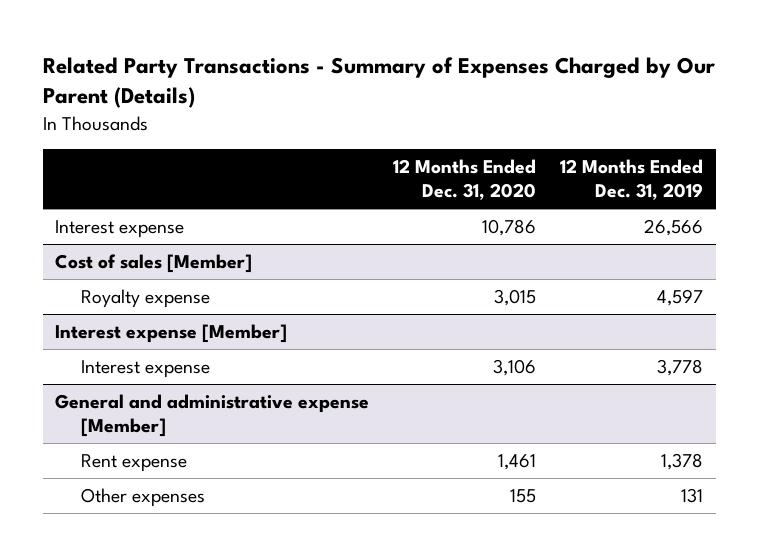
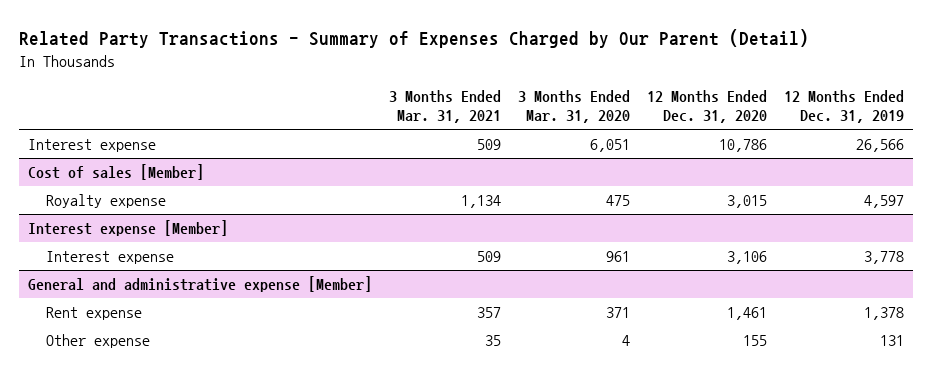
[43,57,716,109] Related Party Transactions - Summary of Expenses Charged by Our Parent (Details) -> [19,29,810,49] Related Party Transactions - Summary of Expenses Charged by Our Parent (Detail)
none -> [389,89,502,124] 3 Months Ended Mar. 31, 2021
none -> [518,89,631,124] 3 Months Ended Mar. 31, 2020
[80,487,205,507] Other expenses -> [45,334,150,349] Other expense

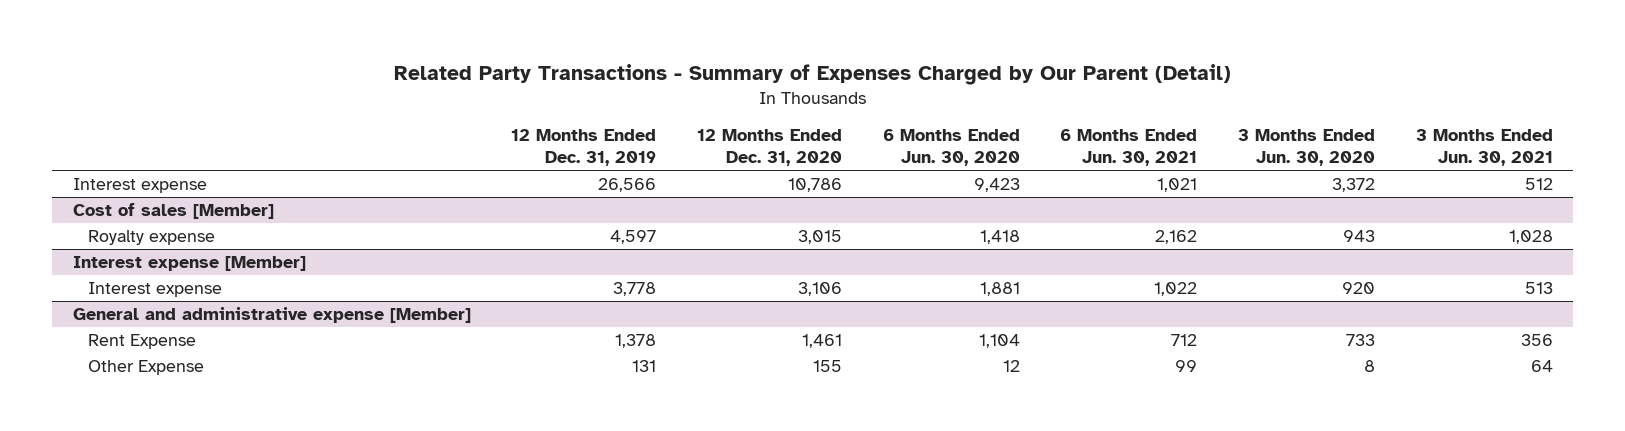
[389,89,502,124] 3 Months Ended Mar. 31, 2021 -> none
[518,89,631,124] 3 Months Ended Mar. 31, 2020 -> none
none -> [882,129,1020,167] 6 Months Ended Jun. 30, 2020
none -> [1060,129,1198,167] 6 Months Ended Jun. 30, 2021
none -> [1238,129,1376,167] 3 Months Ended Jun. 30, 2020
none -> [1415,129,1553,167] 3 Months Ended Jun. 30, 2021
[45,307,142,321] Rent expense -> [88,334,197,350] Rent Expense
[45,334,150,349] Other expense -> [88,360,205,376] Other Expense

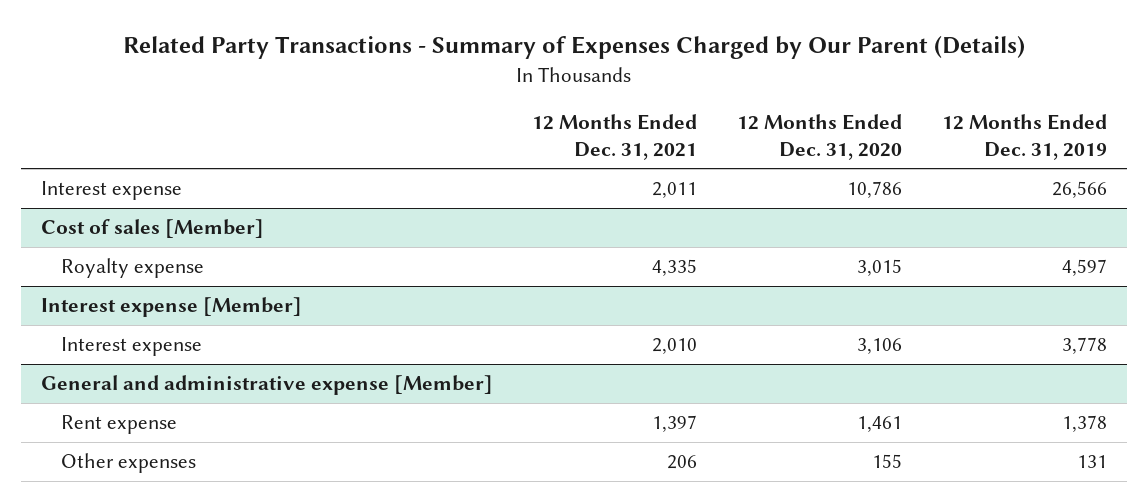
[393,64,1231,86] Related Party Transactions - Summary of Expenses Charged by Our Parent (Detail) -> [122,36,1025,60] Related Party Transactions - Summary of Expenses Charged by Our Parent (Details)
[882,129,1020,167] 6 Months Ended Jun. 30, 2020 -> none
[1060,129,1198,167] 6 Months Ended Jun. 30, 2021 -> none
[1238,129,1376,167] 3 Months Ended Jun. 30, 2020 -> none
[1415,129,1553,167] 3 Months Ended Jun. 30, 2021 -> none
none -> [532,114,698,160] 12 Months Ended Dec. 31, 2021
[88,334,197,350] Rent Expense -> [60,415,177,435] Rent expense
[88,360,205,376] Other Expense -> [60,453,196,474] Other expenses

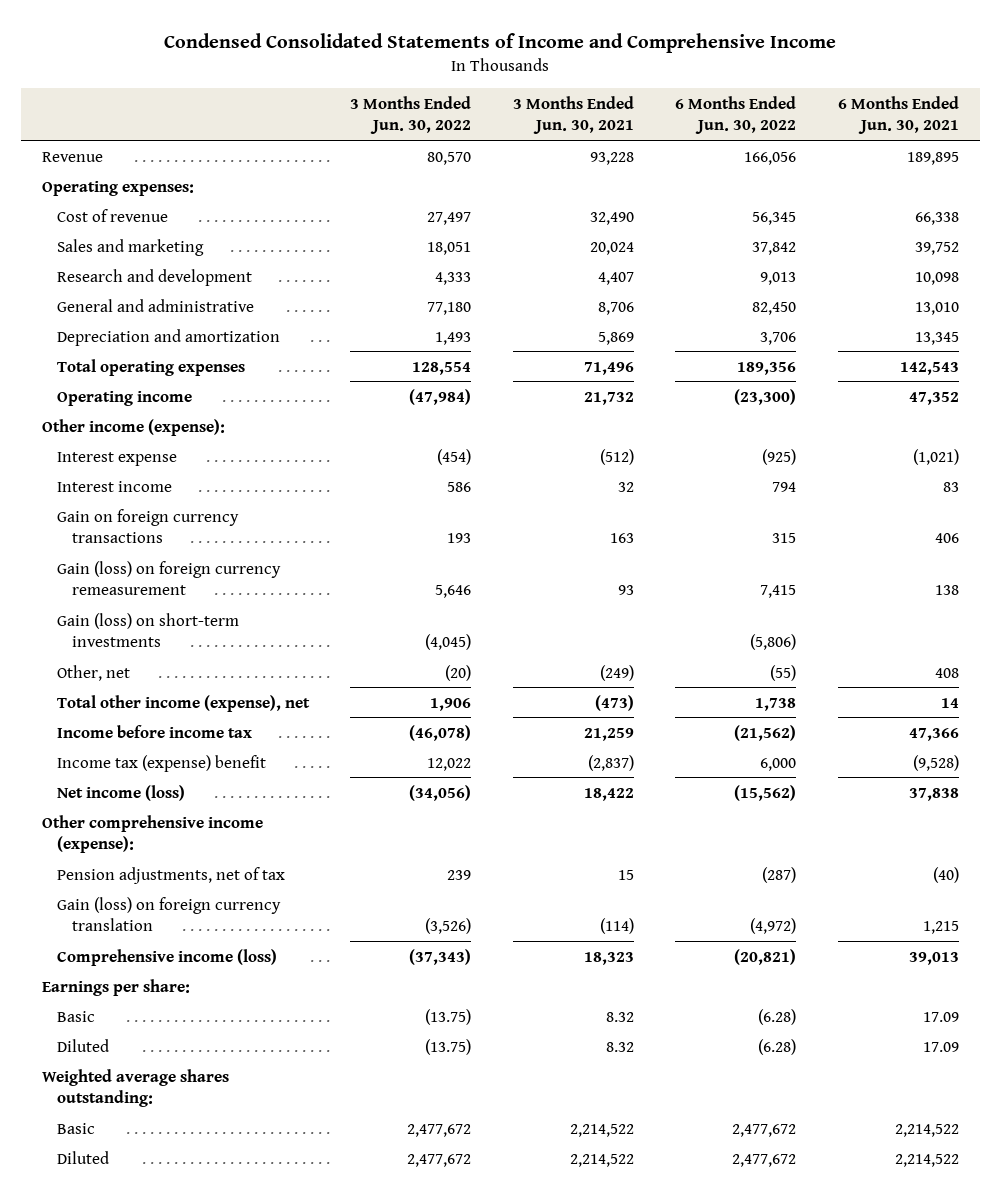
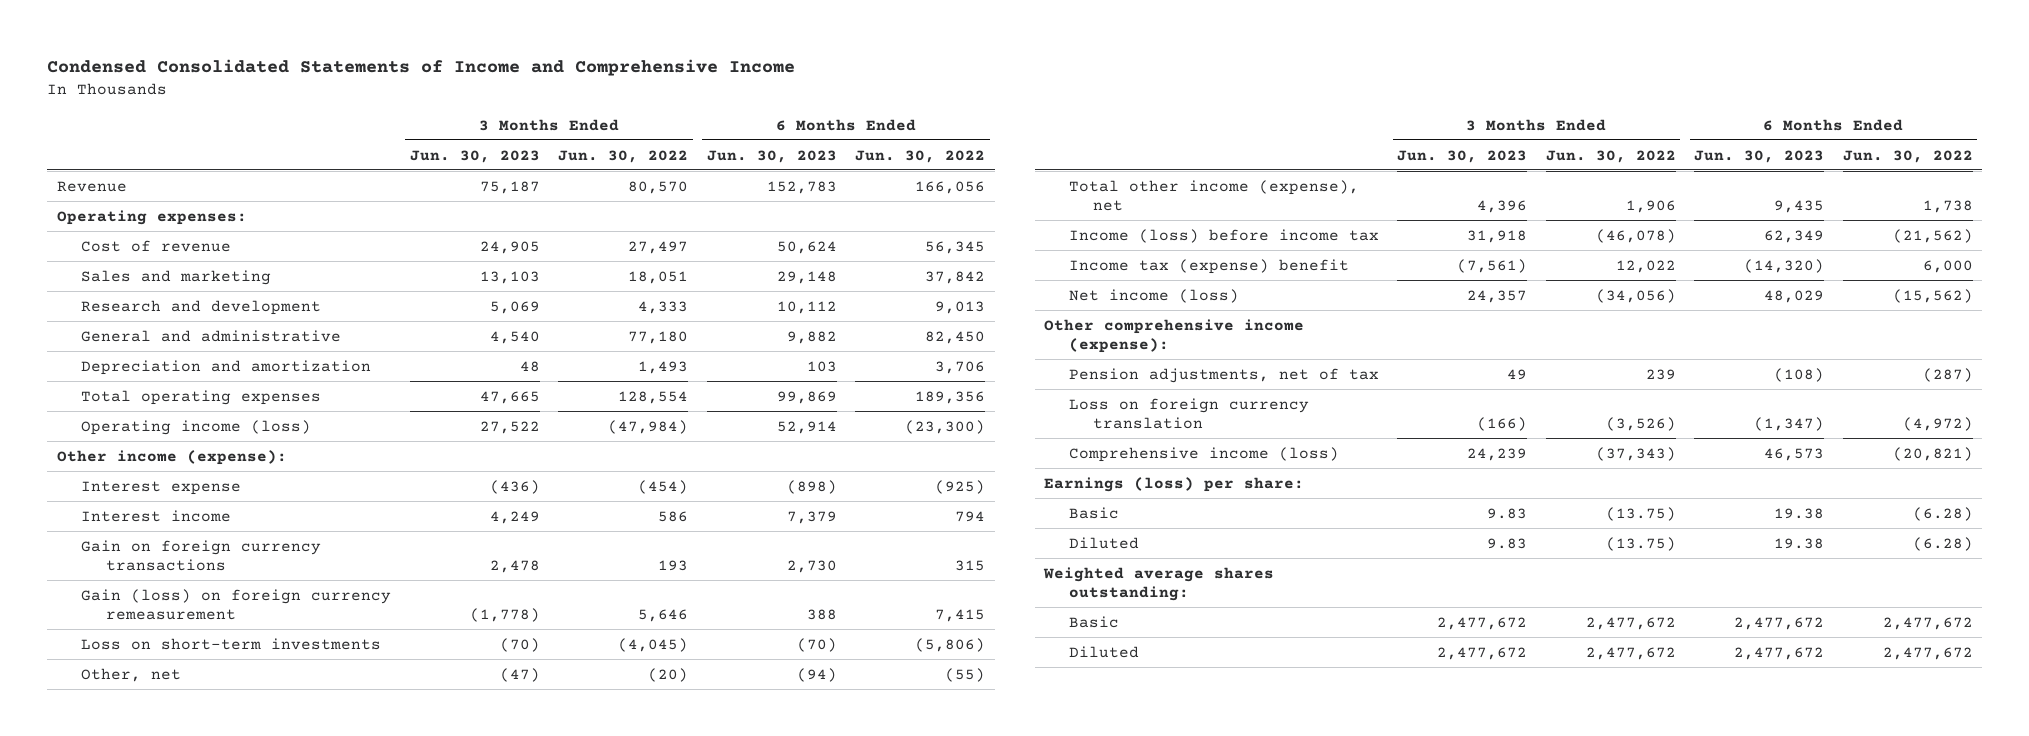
[512,95,634,135] 3 Months Ended Jun. 30, 2021 -> none
[837,95,959,135] 6 Months Ended Jun. 30, 2021 -> none
none -> [409,149,540,163] Jun. 30, 2023
none -> [706,149,837,163] Jun. 30, 2023
[56,390,192,406] Operating income -> [81,419,312,435] Operating income (loss)
[56,612,239,647] Gain (loss) on short-term investments -> [81,637,382,650] Loss on short-term investments
[56,724,252,738] Income before income tax -> [1068,228,1379,243] Income (loss) before income tax
[56,896,281,931] Gain (loss) on foreign currency translation -> [1068,397,1309,429] Loss on foreign currency translation
[41,978,190,996] Earnings per share: -> [1043,476,1304,492] Earnings (loss) per share:

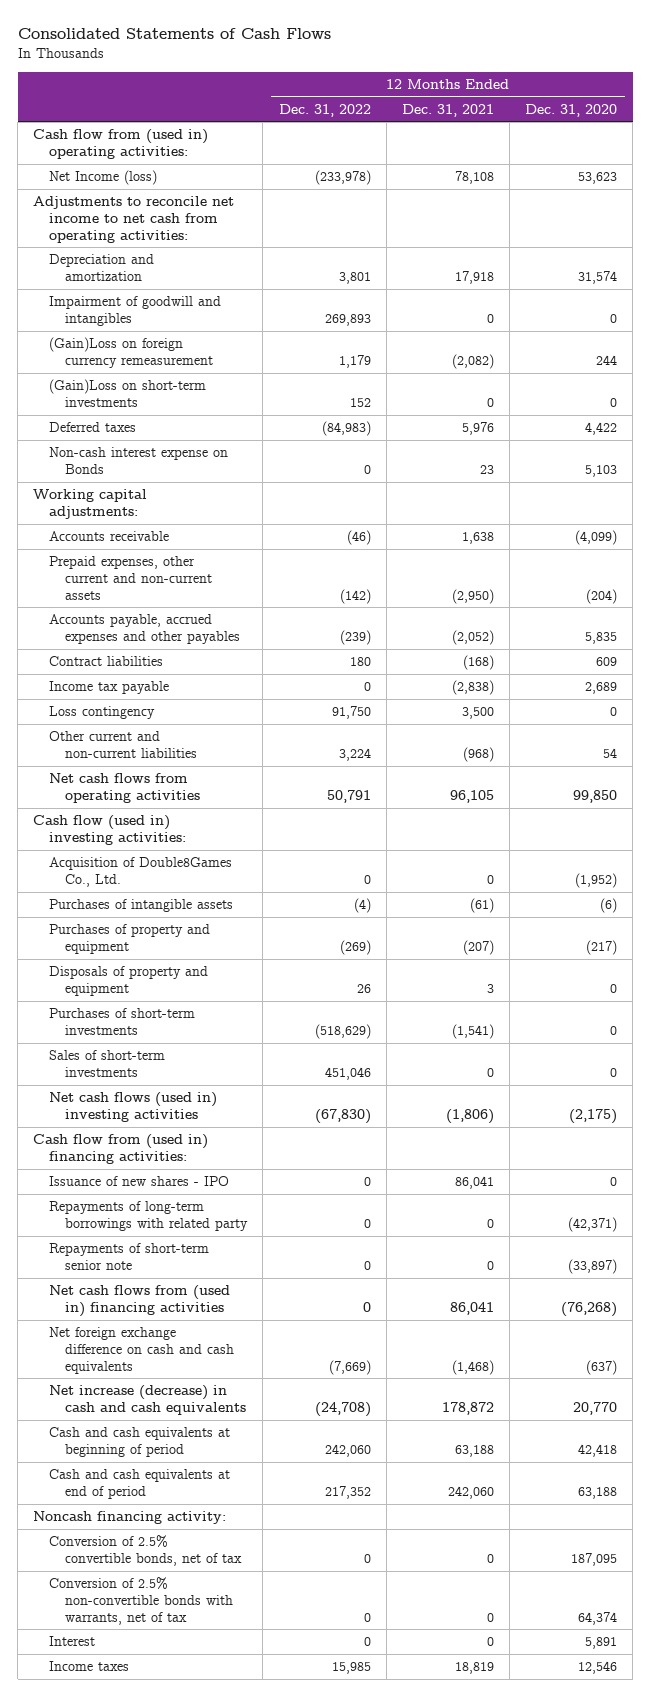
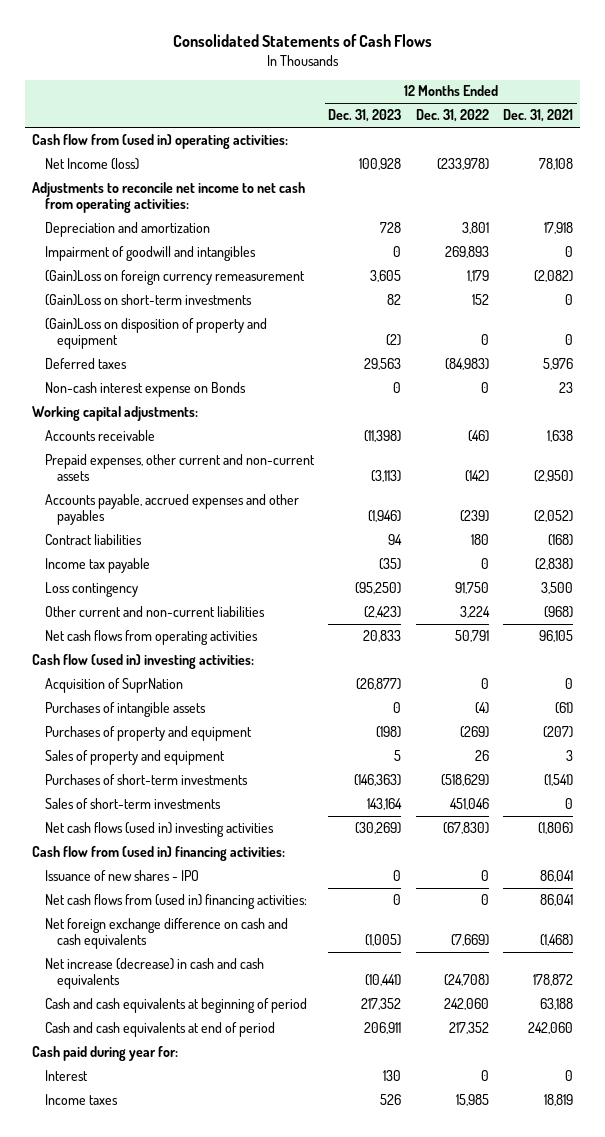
[525,103,618,117] Dec. 31, 2020 -> none
none -> [328,109,402,123] Dec. 31, 2023
none -> [44,317,267,350] (Gain)Loss on disposition of property and equipment
[49,857,233,888] Acquisition of Double8Games Co., Ltd. -> [44,677,183,693] Acquisition of SuprNation
[49,966,209,997] Disposals of property and equipment -> [44,749,225,765] Sales of property and equipment
[49,1201,249,1232] Repayments of long-term borrowings with related party -> none
[49,1243,210,1271] Repayments of short-term senior note -> none
[49,1285,231,1318] Net cash flows from (used in) financing activities -> [44,893,307,909] Net cash flows from (used in) financing activities:
[49,1535,243,1567] Conversion of 2.5% convertible bonds, net of tax -> none
[49,1577,234,1625] Conversion of 2.5% non-convertible bonds with warrants, net of tax -> none
[33,1511,227,1525] Noncash financing activity: -> [32,1045,179,1061] Cash paid during year for:

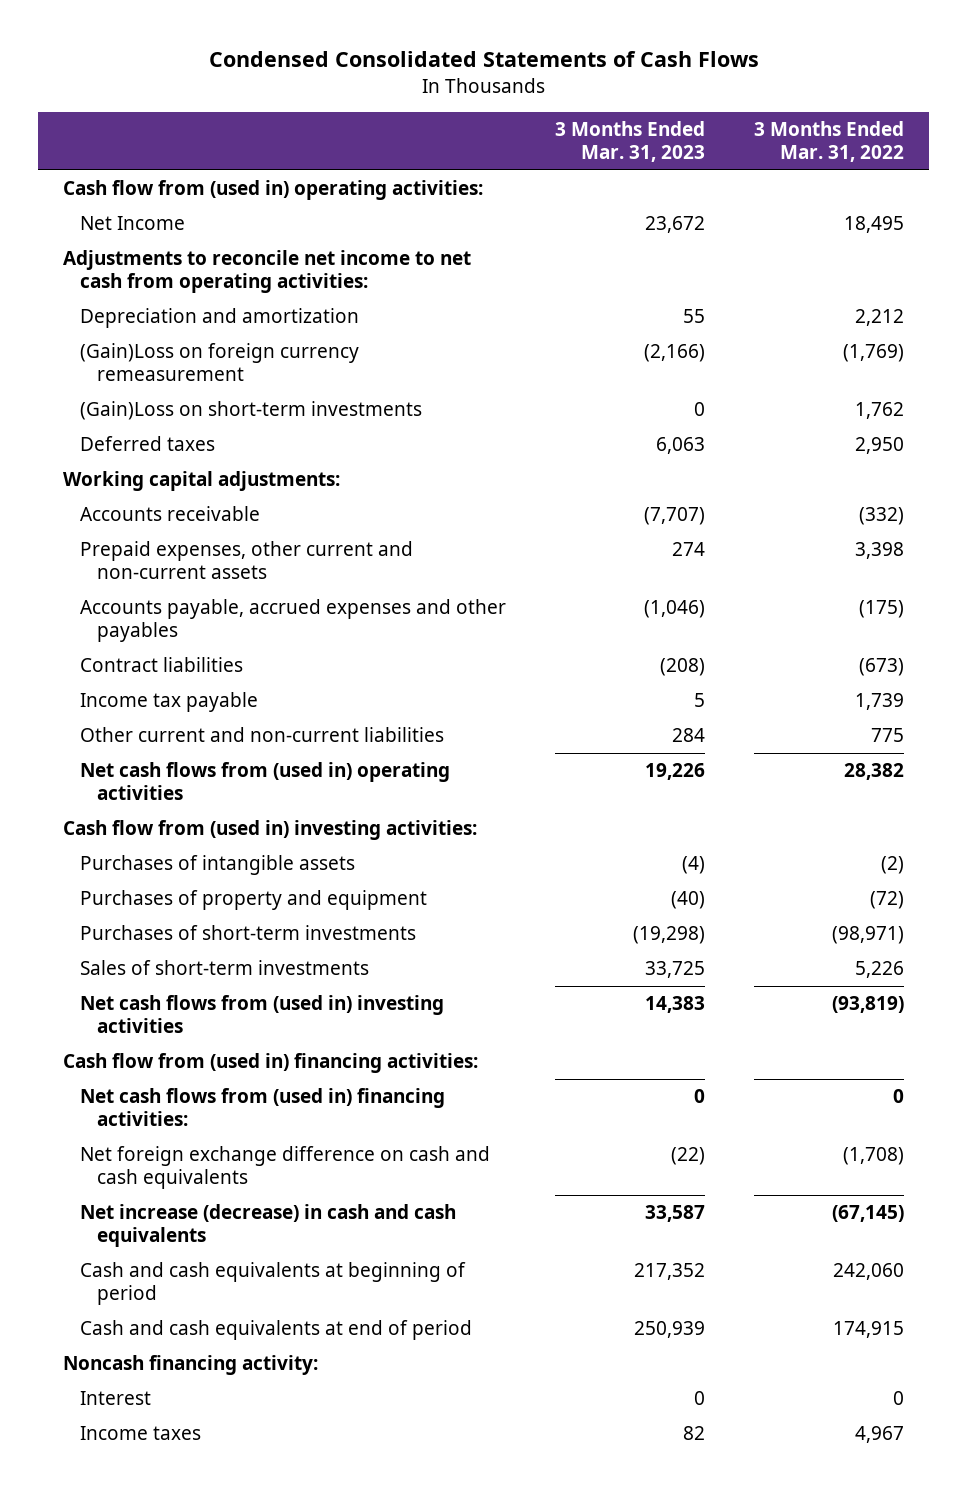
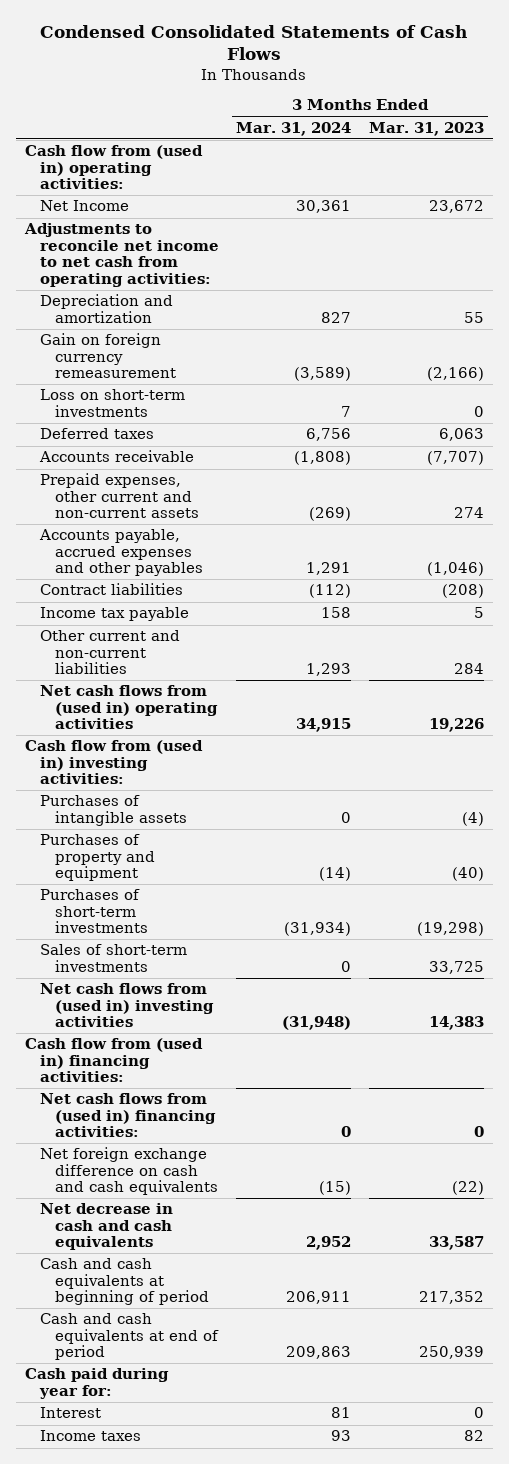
[754,120,905,162] 3 Months Ended Mar. 31, 2022 -> none
none -> [236,121,352,136] Mar. 31, 2024
[79,343,359,382] (Gain)Loss on foreign currency remeasurement -> [40,333,177,379] Gain on foreign currency remeasurement
[79,401,422,421] (Gain)Loss on short-term investments -> [40,389,186,417] Loss on short-term investments
[62,471,340,492] Working capital adjustments: -> none
[79,1204,456,1248] Net increase (decrease) in cash and cash equivalents -> [40,1203,174,1251] Net decrease in cash and cash equivalents
[62,1355,318,1376] Noncash financing activity: -> [24,1368,169,1399] Cash paid during year for:

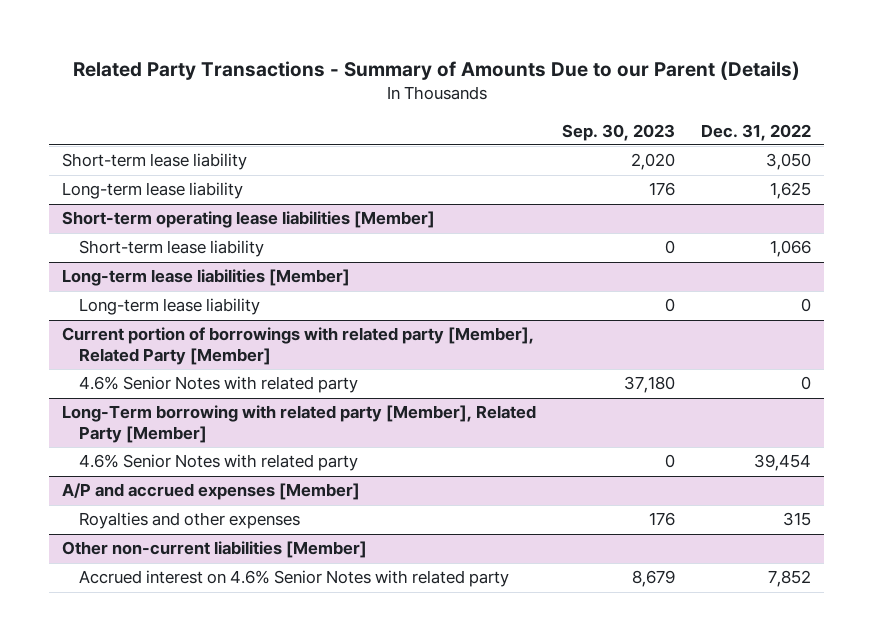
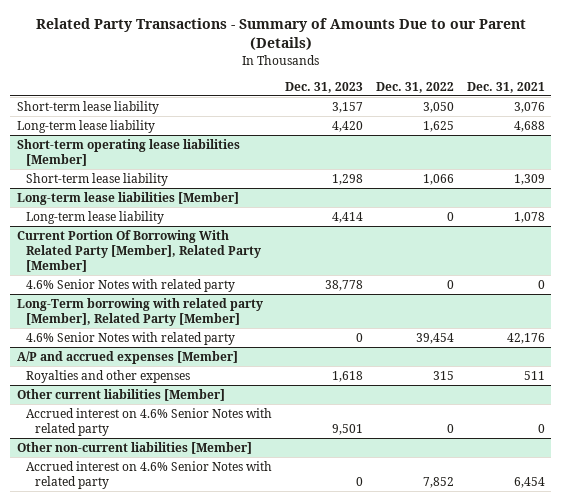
[562,123,676,141] Sep. 30, 2023 -> none
none -> [284,81,363,93] Dec. 31, 2023
none -> [466,81,545,93] Dec. 31, 2021
[62,327,535,366] Current portion of borrowings with related party [Member], Related Party [Member] -> [16,229,262,273] Current Portion Of Borrowing With Related Party [Member], Related Party [Member]
none -> [16,388,225,401] Other current liabilities [Member]
none -> [26,407,273,437] Accrued interest on 4.6% Senior Notes with related party

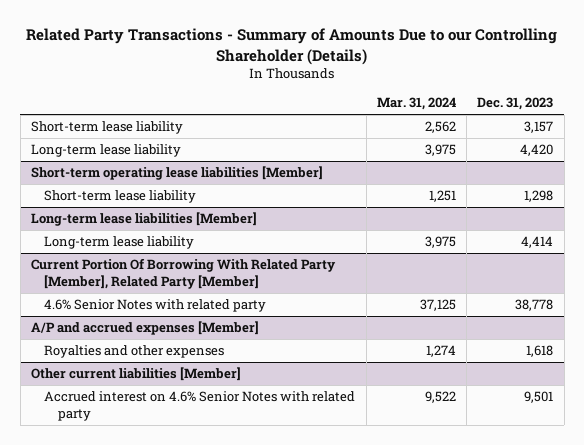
[35,18,526,51] Related Party Transactions - Summary of Amounts Due to our Parent (Details) -> [26,28,558,65] Related Party Transactions - Summary of Amounts Due to our Controlling Shareholder (Details)
[375,81,454,93] Dec. 31, 2022 -> none
[466,81,545,93] Dec. 31, 2021 -> none
none -> [376,97,456,111] Mar. 31, 2024
[16,297,263,327] Long-Term borrowing with related party [Member], Related Party [Member] -> none
[26,331,236,345] 4.6% Senior Notes with related party -> none
[16,441,252,454] Other non-current liabilities [Member] -> none
[26,460,273,490] Accrued interest on 4.6% Senior Notes with related party -> none

